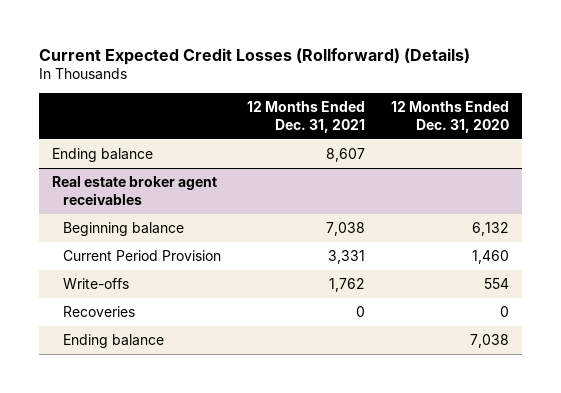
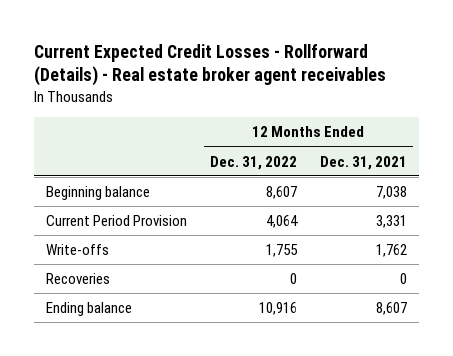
[39,47,471,65] Current Expected Credit Losses (Rollforward) (Details) -> [34,43,387,87] Current Expected Credit Losses - Rollforward (Details) - Real estate broker agent receivables
[390,101,509,133] 12 Months Ended Dec. 31, 2020 -> none
none -> [209,155,297,170] Dec. 31, 2022
[52,176,218,205] Real estate broker agent receivables -> none
[62,334,164,349] Ending balance -> none
[52,148,154,163] Ending balance -> [45,302,132,317] Ending balance

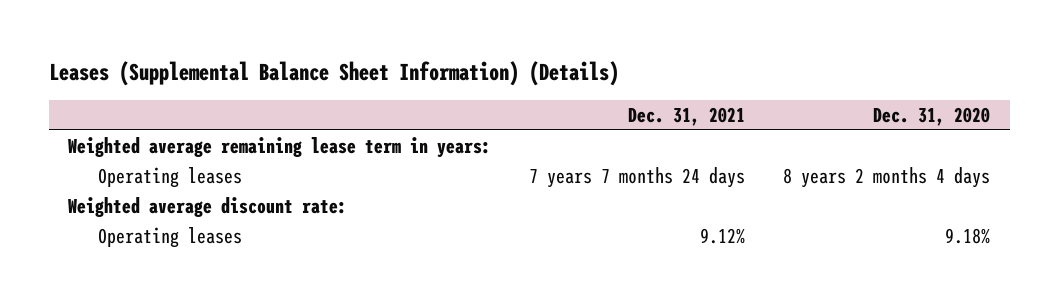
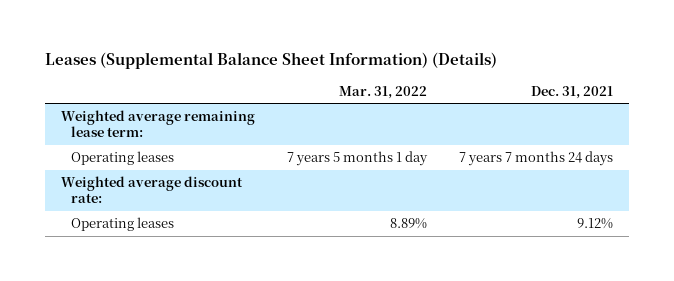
[873,106,991,126] Dec. 31, 2020 -> none
none -> [339,85,428,99] Mar. 31, 2022
[67,137,491,159] Weighted average remaining lease term in years: -> [60,110,255,138] Weighted average remaining lease term:

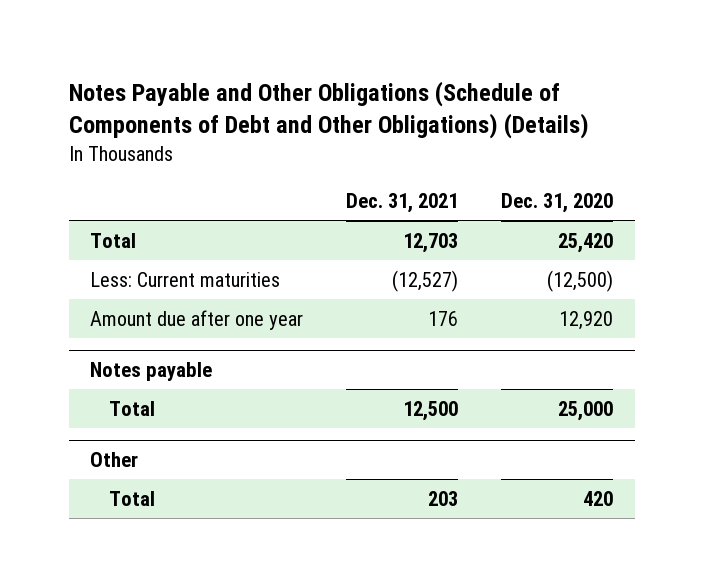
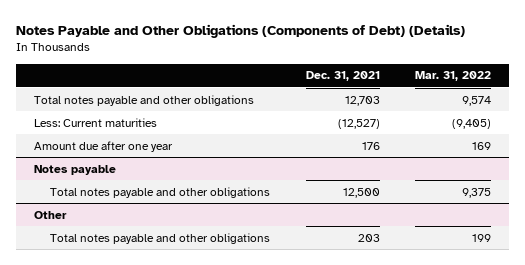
[68,80,589,139] Notes Payable and Other Obligations (Schedule of Components of Debt and Other Obligations) (Details) -> [16,23,466,38] Notes Payable and Other Obligations (Components of Debt) (Details)
[501,193,614,214] Dec. 31, 2020 -> none
none -> [415,71,492,82] Mar. 31, 2022
[90,232,137,248] Total -> [33,94,254,106] Total notes payable and other obligations
[109,400,156,416] Total -> [50,186,271,198] Total notes payable and other obligations
[109,490,156,506] Total -> [50,232,271,244] Total notes payable and other obligations

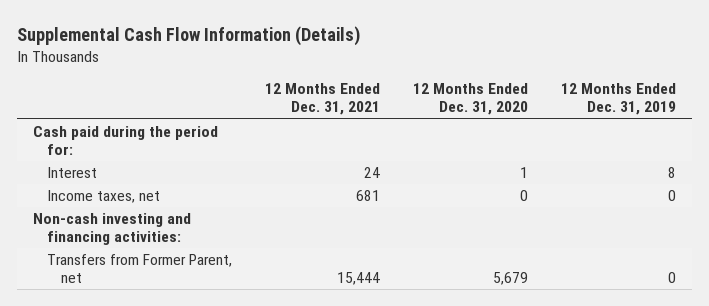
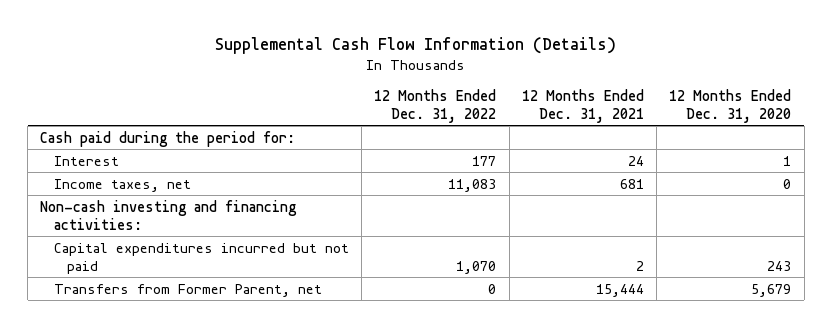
[560,83,676,116] 12 Months Ended Dec. 31, 2019 -> none
none -> [374,88,497,123] 12 Months Ended Dec. 31, 2022
none -> [53,242,349,274] Capital expenditures incurred but not paid

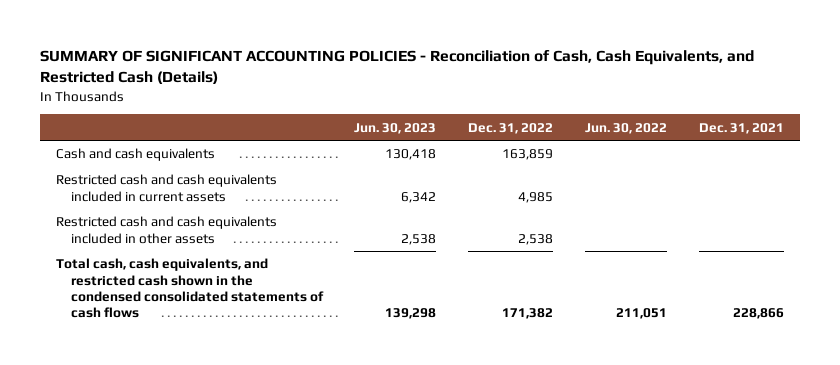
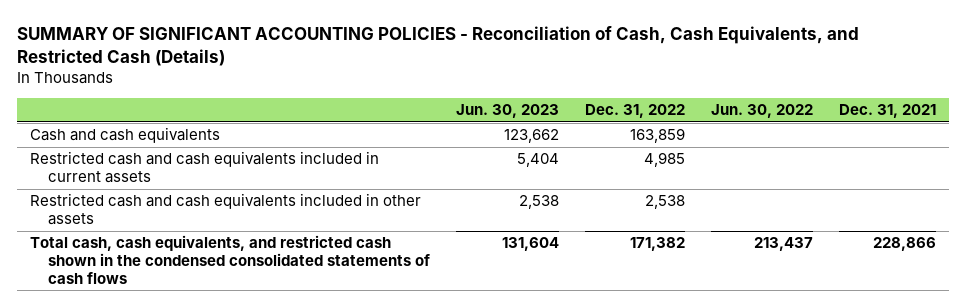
[385,149,437,161] 130,418 -> [503,129,559,144] 123,662
[401,191,437,203] 6,342 -> [516,153,559,168] 5,404
[385,307,437,319] 139,298 -> [501,237,559,252] 131,604
[616,307,668,319] 211,051 -> [753,237,813,252] 213,437

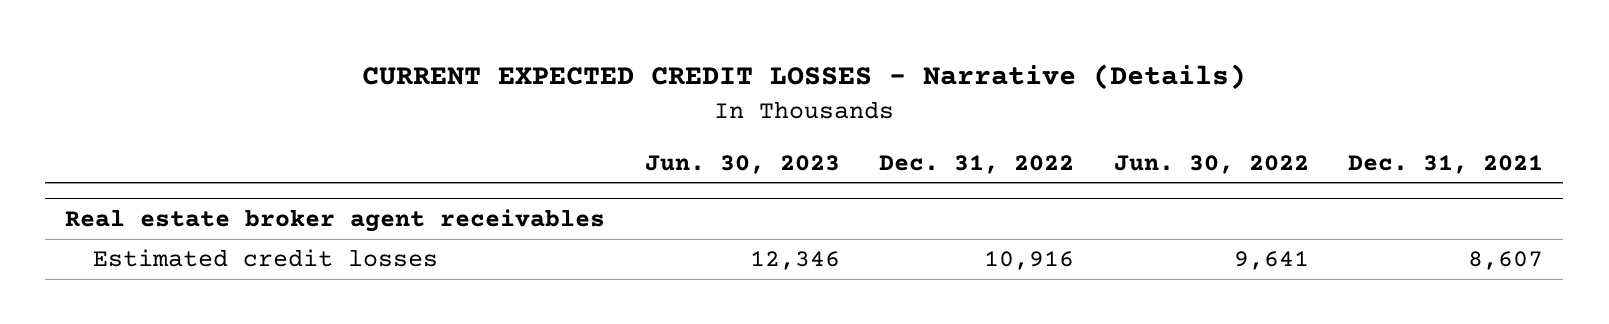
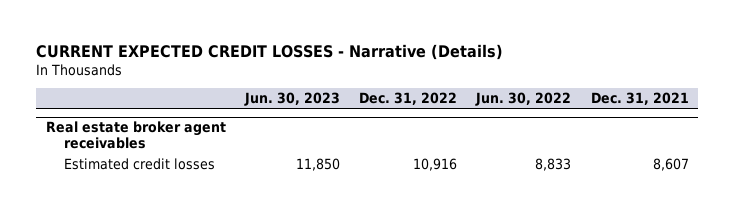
[749,251,840,271] 12,346 -> [295,158,340,172] 11,850
[1233,251,1309,271] 9,641 -> [535,158,572,172] 8,833

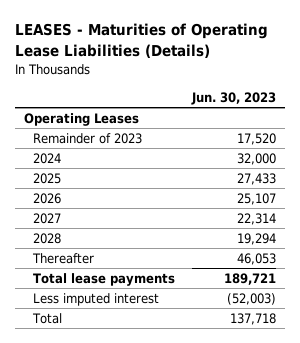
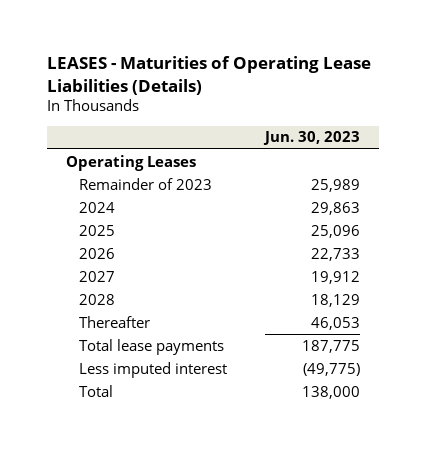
[237,133,277,146] 17,520 -> [311,178,361,192] 25,989
[237,153,277,166] 32,000 -> [311,201,361,215] 29,863
[237,173,277,186] 27,433 -> [311,224,361,238] 25,096
[237,193,277,206] 25,107 -> [311,247,361,261] 22,733
[237,213,277,226] 22,314 -> [311,270,361,284] 19,912
[237,233,277,246] 19,294 -> [311,293,361,307] 18,129
[224,273,277,286] 189,721 -> [302,339,361,353] 187,775
[227,293,277,306] (52,003) -> [303,362,361,376] (49,775)
[230,313,277,326] 137,718 -> [302,385,361,399] 138,000

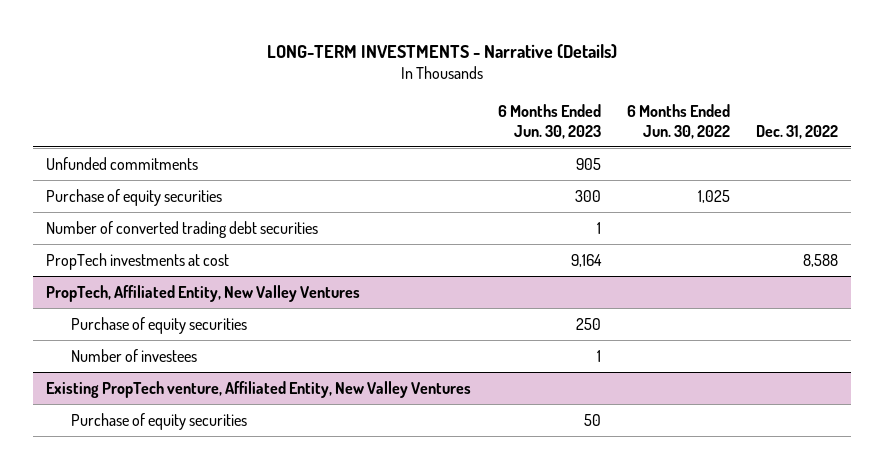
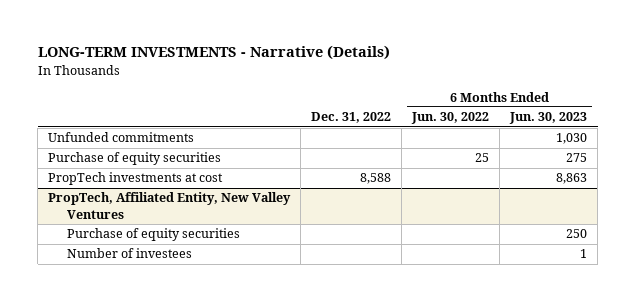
[46,220,319,238] Number of converted trading debt securities -> none
[575,157,601,170] 905 -> [556,133,588,145] 1,030
[574,189,601,202] 300 -> [566,153,588,163] 275
[697,189,730,203] 1,025 -> [475,153,490,163] 25
[570,253,602,267] 9,164 -> [556,173,588,185] 8,863
[46,380,472,398] Existing PropTech venture, Affiliated Entity, New Valley Ventures -> none
[70,412,247,430] Purchase of equity securities -> none

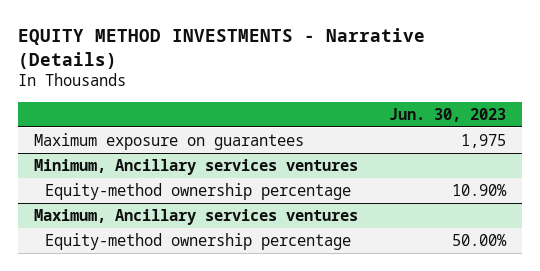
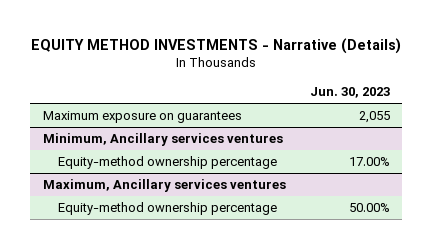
[460,133,506,148] 1,975 -> [358,111,390,124] 2,055
[451,183,507,196] 10.90% -> [348,157,390,167] 17.00%

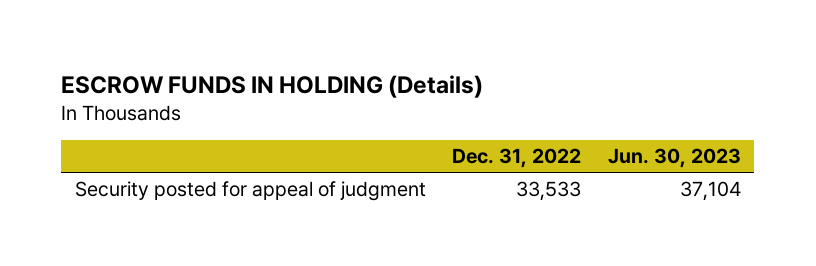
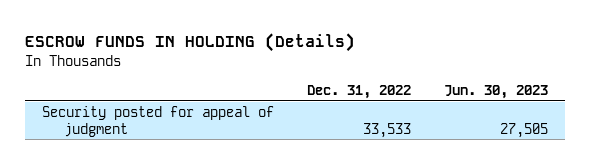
[680,181,742,202] 37,104 -> [500,122,549,138] 27,505

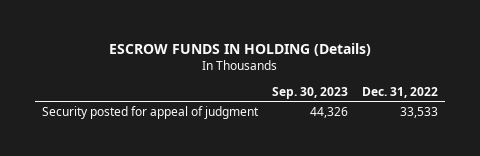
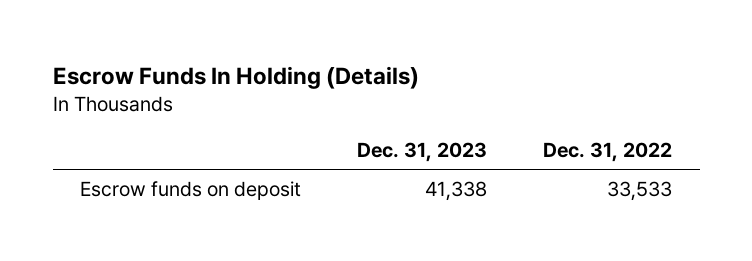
[109,42,372,56] ESCROW FUNDS IN HOLDING (Details) -> [52,65,419,89] Escrow Funds In Holding (Details)
[272,87,349,100] Sep. 30, 2023 -> none
none -> [357,142,488,163] Dec. 31, 2023
[41,105,259,119] Security posted for appeal of judgment -> [80,181,302,201] Escrow funds on deposit

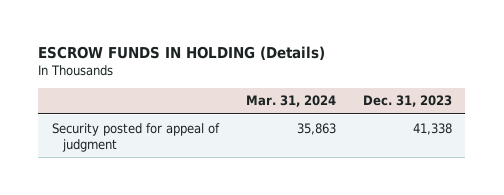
[52,65,419,89] Escrow Funds In Holding (Details) -> [38,45,326,60] ESCROW FUNDS IN HOLDING (Details)
[542,142,672,163] Dec. 31, 2022 -> none
none -> [245,95,336,108] Mar. 31, 2024
[80,181,302,201] Escrow funds on deposit -> [51,122,220,152] Security posted for appeal of judgment

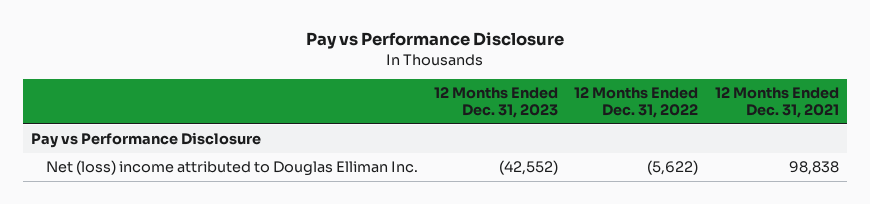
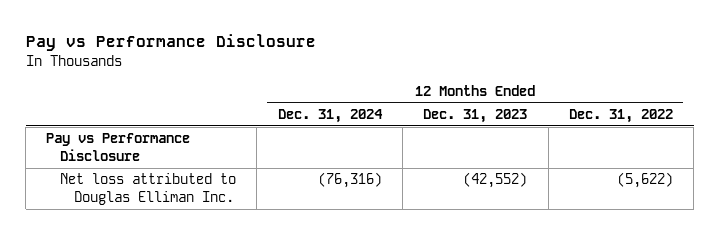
[714,87,839,119] 12 Months Ended Dec. 31, 2021 -> none
none -> [277,109,383,124] Dec. 31, 2024
[45,160,418,177] Net (loss) income attributed to Douglas Elliman Inc. -> [60,173,237,206] Net loss attributed to Douglas Elliman Inc.

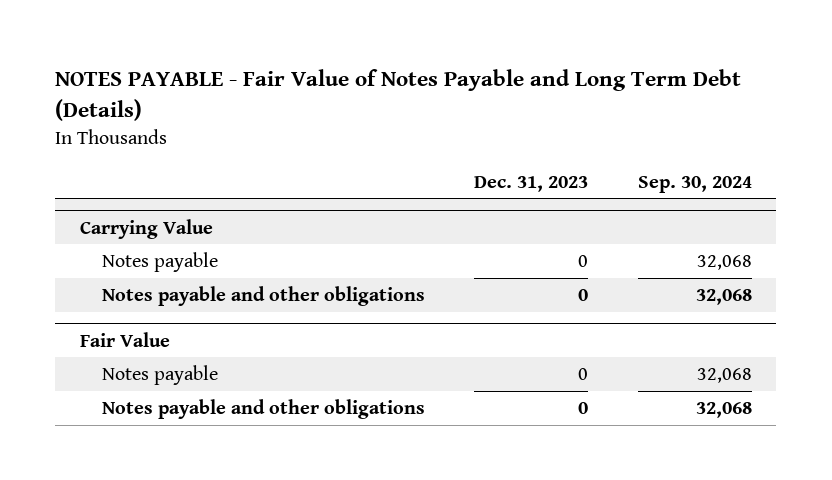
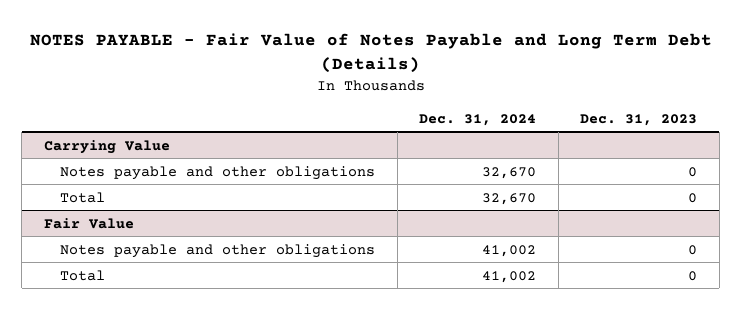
[637,175,752,193] Sep. 30, 2024 -> none
none -> [419,113,537,126] Dec. 31, 2024
[102,252,219,273] Notes payable -> none
none -> [60,191,106,203] Total
[102,365,219,386] Notes payable -> none
none -> [60,269,106,281] Total

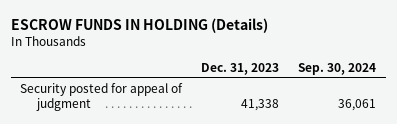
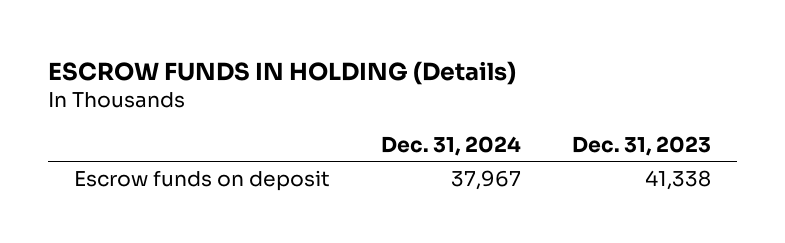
[298,63,377,76] Sep. 30, 2024 -> none
none -> [381,135,522,156] Dec. 31, 2024
[20,83,184,111] Security posted for appeal of judgment -> [73,170,330,192] Escrow funds on deposit

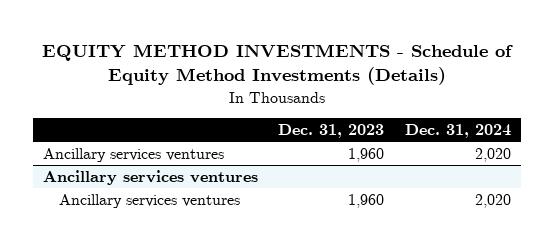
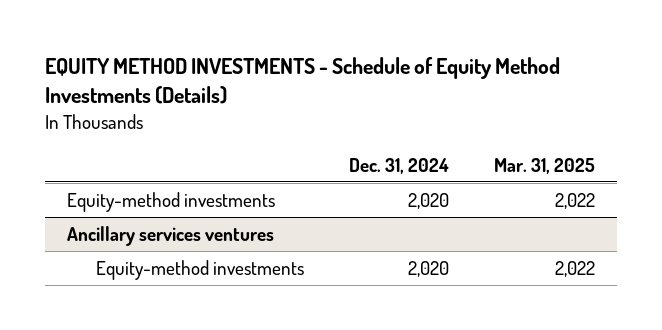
[278,124,385,139] Dec. 31, 2023 -> none
none -> [493,157,595,174] Mar. 31, 2025
[43,147,225,162] Ancillary services ventures -> [67,191,276,212] Equity-method investments
[59,193,241,208] Ancillary services ventures -> [96,259,305,280] Equity-method investments

